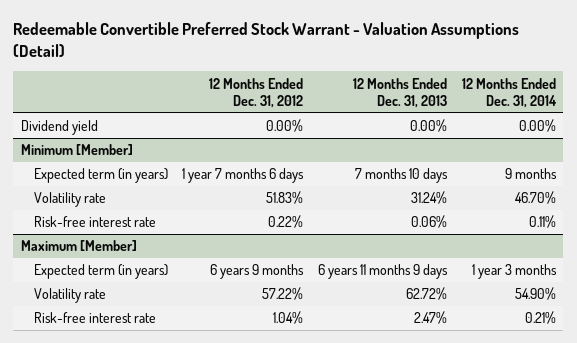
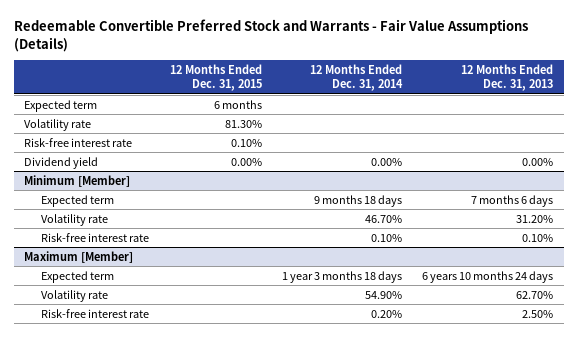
[13,22,520,58] Redeemable Convertible Preferred Stock Warrant - Valuation Assumptions (Detail) -> [13,19,528,52] Redeemable Convertible Preferred Stock and Warrants - Fair Value Assumptions (Details)
[209,77,304,108] 12 Months Ended Dec. 31, 2012 -> none
none -> [169,63,262,92] 12 Months Ended Dec. 31, 2015
none -> [24,99,98,112] Expected term
none -> [24,118,92,131] Volatility rate
none -> [24,137,133,147] Risk-free interest rate
[33,168,168,184] Expected term (in years) -> [41,194,115,207] Expected term
[355,168,449,184] 7 months 10 days -> [471,194,554,207] 7 months 6 days
[505,168,558,180] 9 months -> [314,194,403,207] 9 months 18 days
[411,191,448,205] 31.24% -> [516,214,554,223] 31.20%
[411,215,448,229] 0.06% -> [522,233,554,242] 0.10%
[529,215,557,229] 0.11% -> [371,233,403,242] 0.10%
[33,264,168,280] Expected term (in years) -> [41,270,115,283] Expected term
[318,264,449,280] 6 years 11 months 9 days -> [422,270,554,283] 6 years 10 months 24 days
[472,264,558,280] 1 year 3 months -> [282,270,403,283] 1 year 3 months 18 days
[406,287,448,301] 62.72% -> [516,290,554,299] 62.70%
[414,311,448,325] 2.47% -> [522,309,554,318] 2.50%
[525,311,557,325] 0.21% -> [371,309,403,318] 0.20%

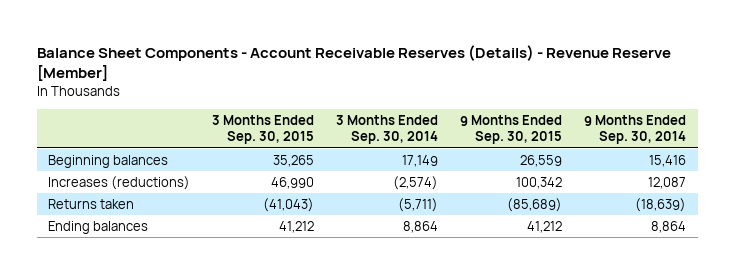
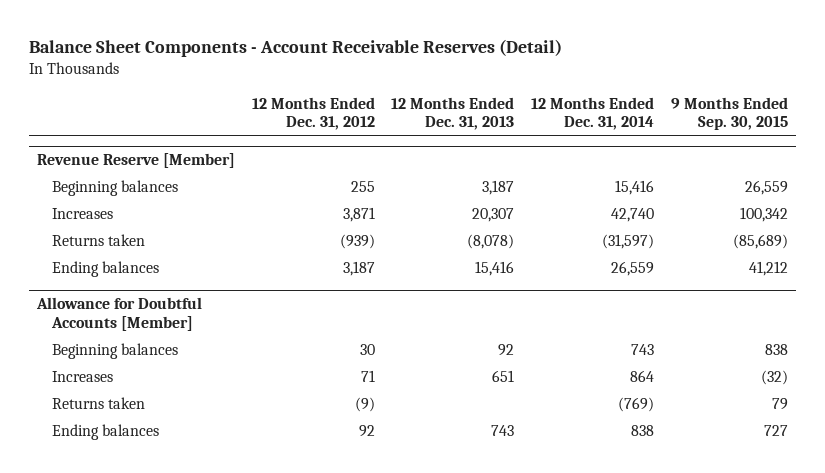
[37,44,672,82] Balance Sheet Components - Account Receivable Reserves (Details) - Revenue Reserve [Member] -> [28,39,562,58] Balance Sheet Components - Account Receivable Reserves (Detail)
[212,115,315,145] 3 Months Ended Sep. 30, 2015 -> none
[336,115,439,145] 3 Months Ended Sep. 30, 2014 -> none
[584,115,687,145] 9 Months Ended Sep. 30, 2014 -> none
none -> [251,96,375,131] 12 Months Ended Dec. 31, 2012
none -> [391,96,515,131] 12 Months Ended Dec. 31, 2013
none -> [530,96,654,131] 12 Months Ended Dec. 31, 2014
none -> [36,153,235,169] Revenue Reserve [Member]
[48,176,191,191] Increases (reductions) -> [52,207,114,219] Increases
none -> [35,297,202,331] Allowance for Doubtful Accounts [Member]
none -> [52,342,179,359] Beginning balances
none -> [52,370,114,382] Increases
none -> [52,396,146,409] Returns taken
none -> [52,423,160,440] Ending balances

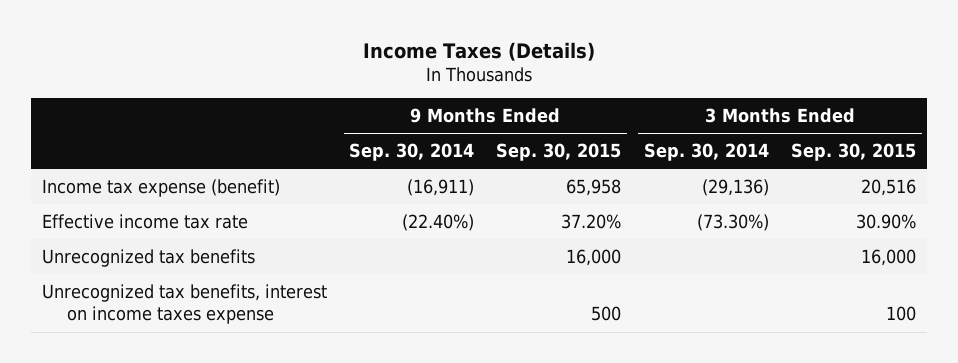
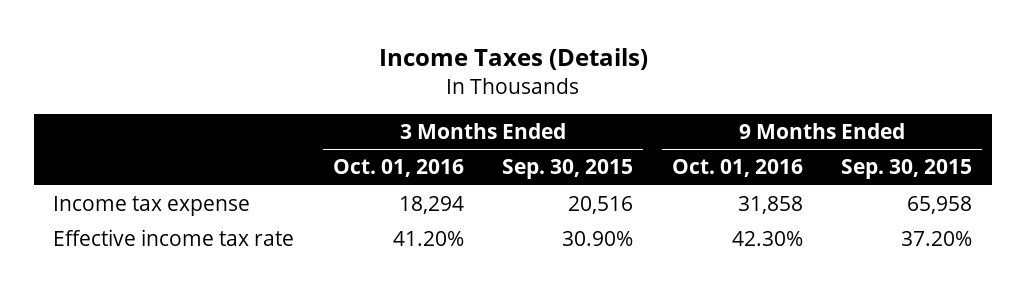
[349,143,475,162] Sep. 30, 2014 -> none
[643,143,769,162] Sep. 30, 2014 -> none
none -> [332,159,464,178] Oct. 01, 2016
none -> [671,159,803,178] Oct. 01, 2016
[41,178,280,197] Income tax expense (benefit) -> [53,195,251,216] Income tax expense
[41,248,255,267] Unrecognized tax benefits -> none
[41,283,327,325] Unrecognized tax benefits, interest on income taxes expense -> none

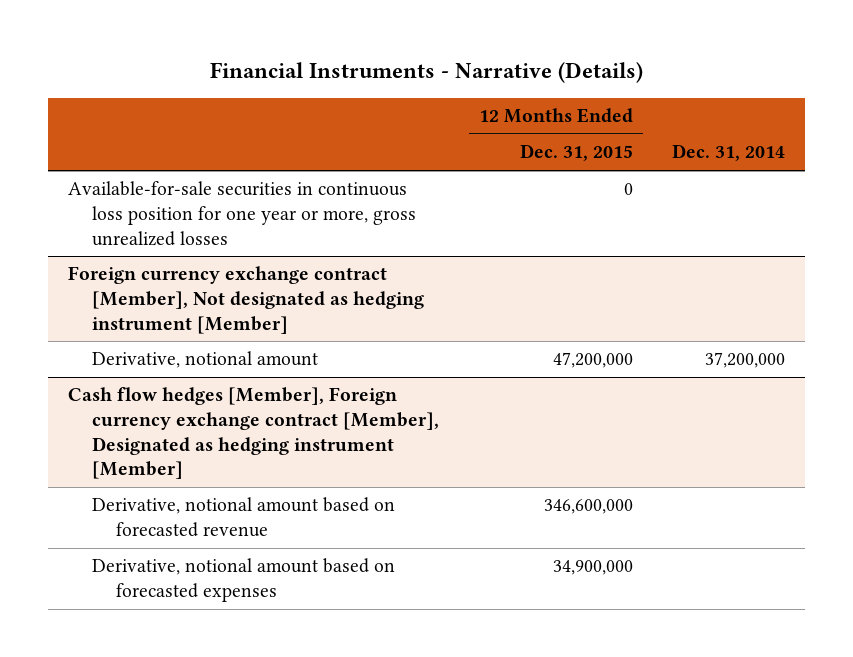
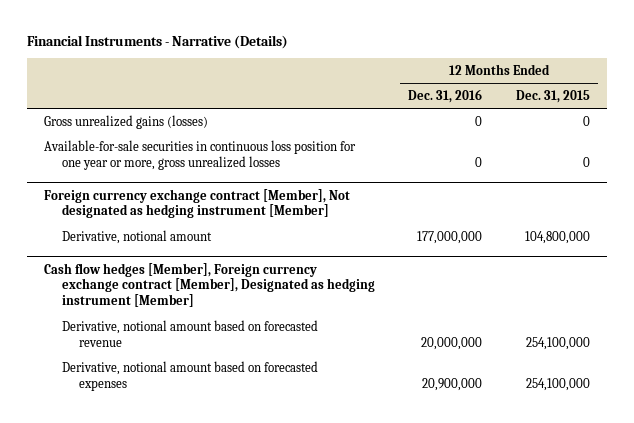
[672,144,786,162] Dec. 31, 2014 -> none
none -> [408,88,483,103] Dec. 31, 2016
none -> [43,114,208,129] Gross unrealized gains (losses)
[552,352,633,369] 47,200,000 -> [524,230,590,244] 104,800,000
[543,499,633,515] 346,600,000 -> [525,336,590,350] 254,100,000
[552,560,633,576] 34,900,000 -> [525,377,590,391] 254,100,000

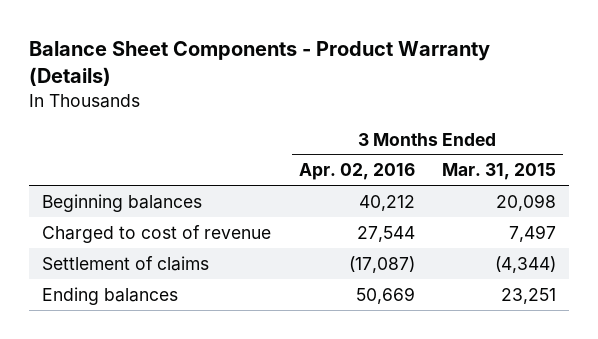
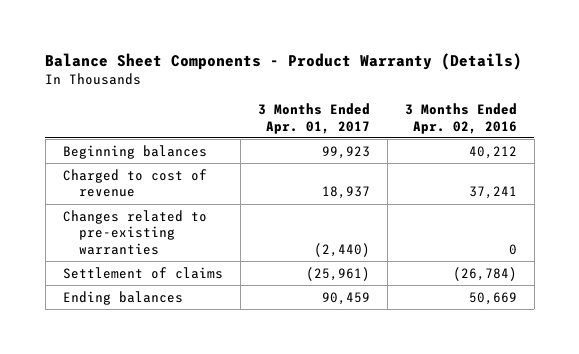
[441,163,556,181] Mar. 31, 2015 -> none
none -> [257,102,370,134] 3 Months Ended Apr. 01, 2017
[356,225,415,242] 27,544 -> [468,186,517,200] 37,241
none -> [62,209,207,256] Changes related to pre-existing warranties
[348,255,415,273] (17,087) -> [452,266,517,281] (26,784)

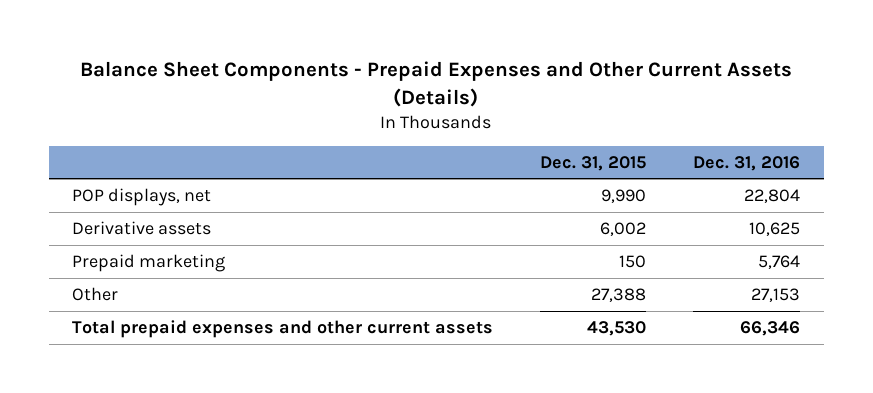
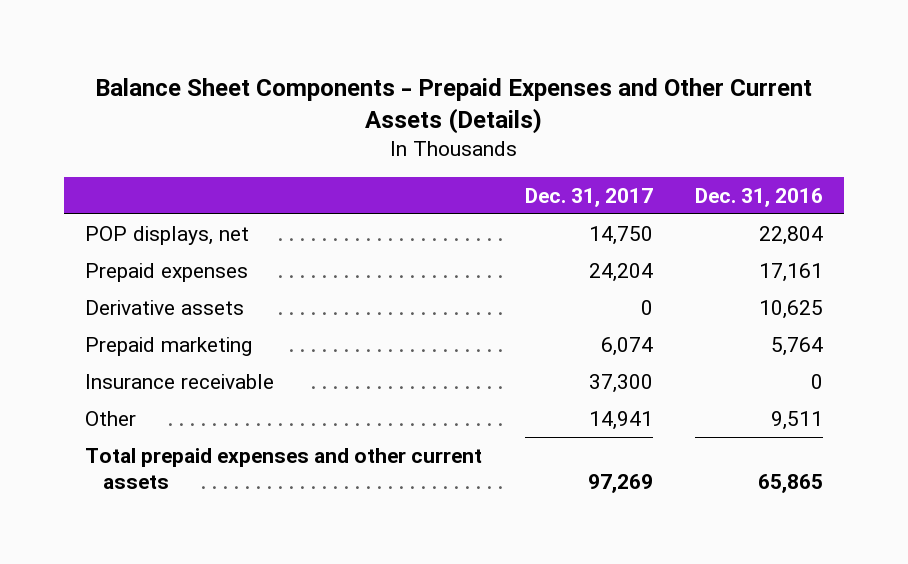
[540,155,647,171] Dec. 31, 2015 -> none
none -> [524,187,653,207] Dec. 31, 2017
none -> [85,262,249,282] Prepaid expenses
none -> [85,373,275,389] Insurance receivable
[751,287,801,302] 27,153 -> [771,410,824,430] 9,511
[740,320,801,336] 66,346 -> [758,473,824,493] 65,865

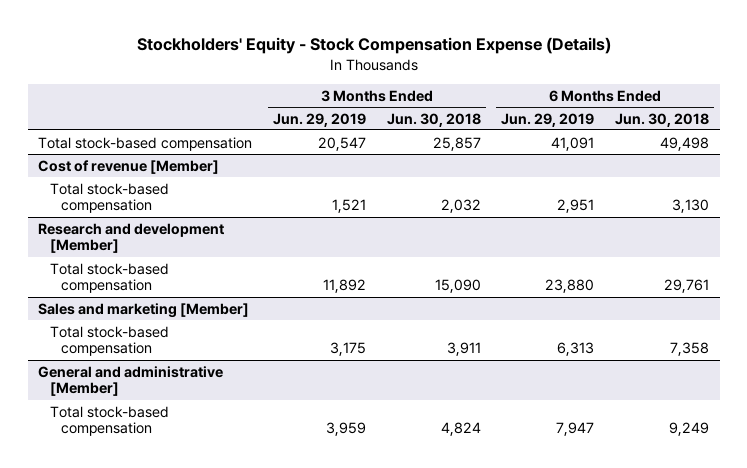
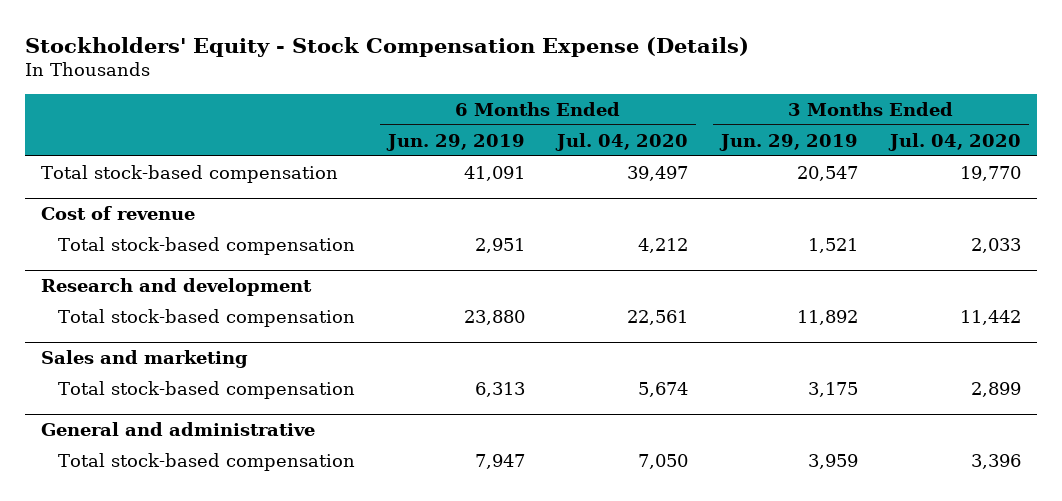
[386,112,481,127] Jun. 30, 2018 -> none
[615,112,710,127] Jun. 30, 2018 -> none
none -> [555,132,689,151] Jul. 04, 2020
none -> [888,132,1022,151] Jul. 04, 2020
[38,159,220,174] Cost of revenue [Member] -> [41,206,196,221] Cost of revenue
[38,222,225,254] Research and development [Member] -> [41,278,313,297] Research and development
[38,302,250,318] Sales and marketing [Member] -> [41,350,249,369] Sales and marketing
[38,365,224,397] General and administrative [Member] -> [41,422,316,437] General and administrative

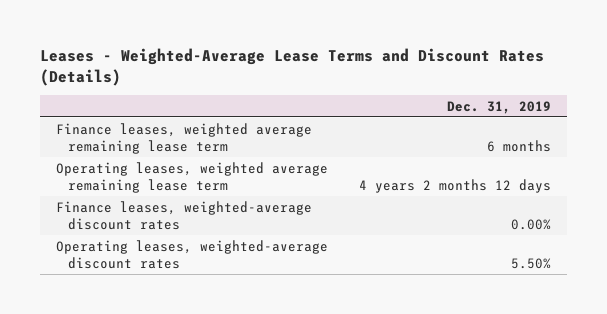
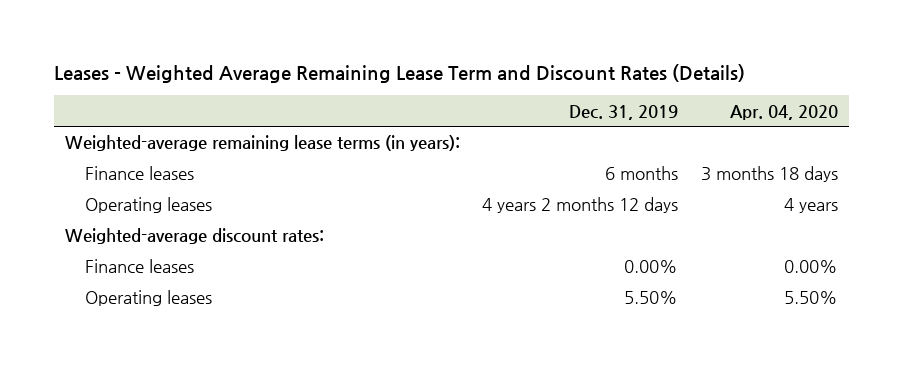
[39,47,544,86] Leases - Weighted-Average Lease Terms and Discount Rates (Details) -> [53,64,745,84] Leases - Weighted Average Remaining Lease Term and Discount Rates (Details)
none -> [729,104,838,120] Apr. 04, 2020
none -> [64,135,460,152] Weighted-average remaining lease terms (in years):
[55,122,312,154] Finance leases, weighted average remaining lease term -> [85,166,195,181] Finance leases
[55,161,328,193] Operating leases, weighted average remaining lease term -> [85,197,213,214] Operating leases
none -> [64,228,324,245] Weighted-average discount rates:
[55,200,312,230] Finance leases, weighted-average discount rates -> [85,259,195,274] Finance leases
[55,239,328,269] Operating leases, weighted-average discount rates -> [85,290,213,307] Operating leases

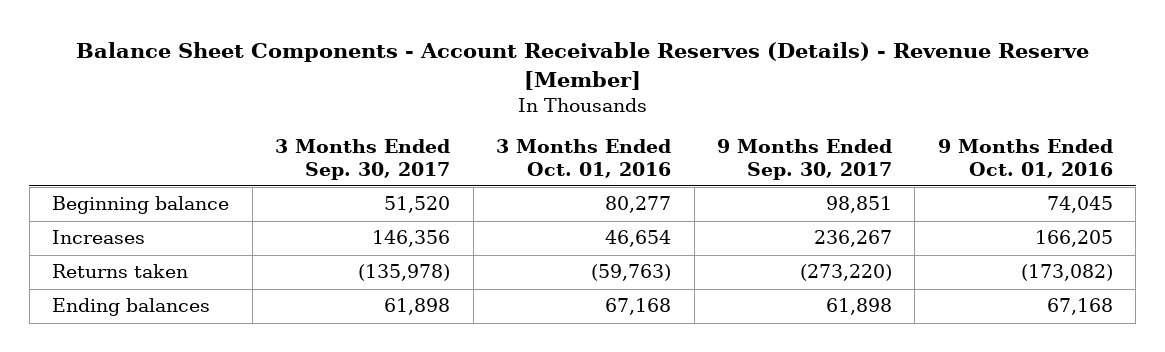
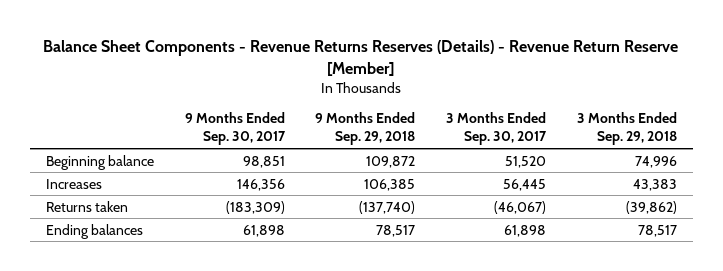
[75,42,1089,90] Balance Sheet Components - Account Receivable Reserves (Details) - Revenue Reserve [Member] -> [43,39,679,76] Balance Sheet Components - Revenue Returns Reserves (Details) - Revenue Return Reserve [Member]
[496,139,672,178] 3 Months Ended Oct. 01, 2016 -> none
[937,139,1113,178] 9 Months Ended Oct. 01, 2016 -> none
none -> [315,112,416,146] 9 Months Ended Sep. 29, 2018
none -> [577,112,678,146] 3 Months Ended Sep. 29, 2018
[372,230,451,248] 146,356 -> [503,178,547,191] 56,445
[814,230,893,248] 236,267 -> [236,178,285,191] 146,356
[358,264,451,282] (135,978) -> [494,200,547,214] (46,067)
[800,264,893,282] (273,220) -> [225,200,285,214] (183,309)

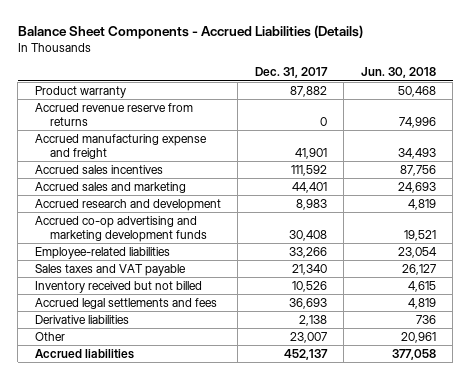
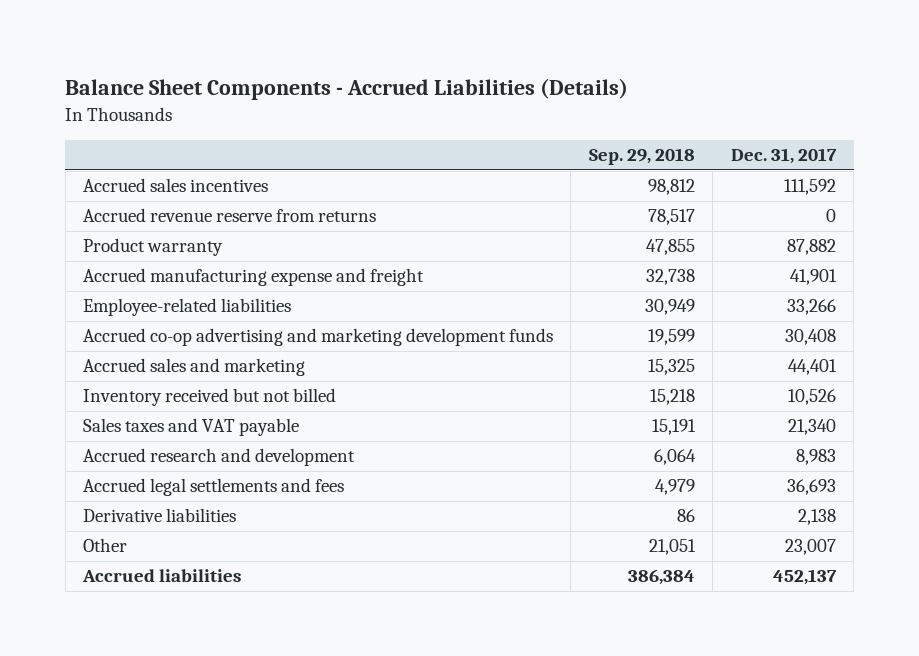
[360,67,436,79] Jun. 30, 2018 -> none
none -> [588,148,695,166] Sep. 29, 2018
[34,164,163,174] Accrued sales incentives -> [83,178,269,193] Accrued sales incentives
[34,85,126,98] Product warranty -> [83,238,224,257] Product warranty
[34,215,208,242] Accrued co-op advertising and marketing development funds -> [83,328,554,347] Accrued co-op advertising and marketing development funds
[34,181,186,193] Accrued sales and marketing -> [83,358,306,377] Accrued sales and marketing
[34,263,186,276] Sales taxes and VAT payable -> [83,418,300,437] Sales taxes and VAT payable
[34,198,221,211] Accrued research and development -> [83,448,356,467] Accrued research and development

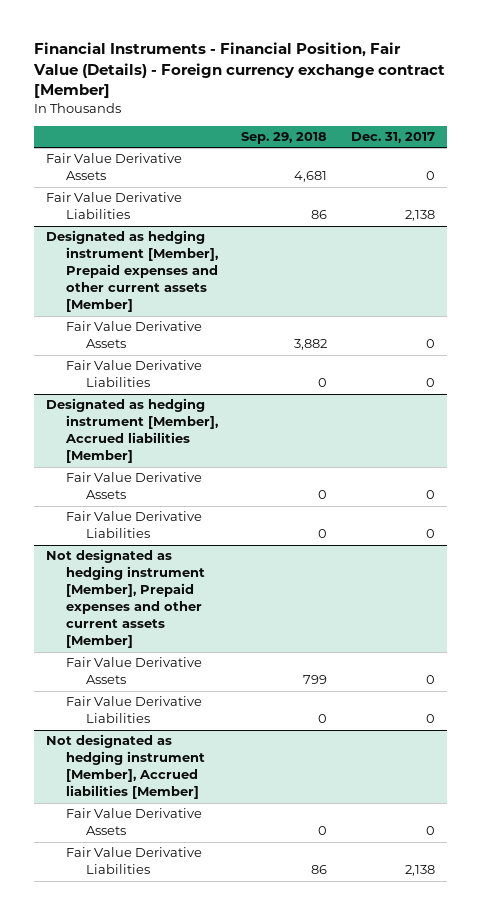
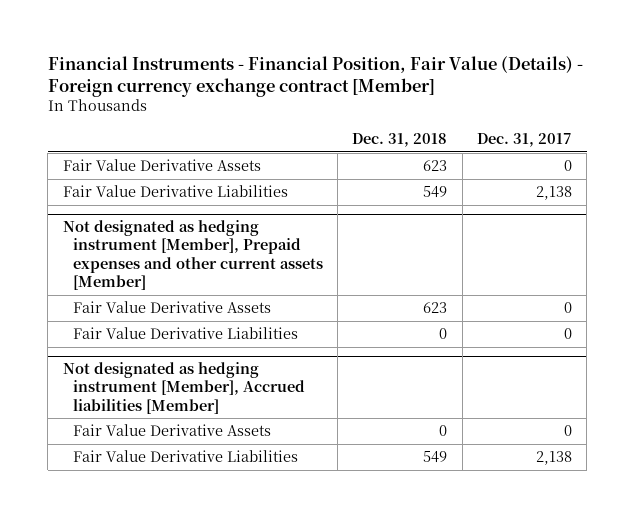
[241,132,328,145] Sep. 29, 2018 -> none
none -> [352,132,448,147] Dec. 31, 2018
[45,230,218,313] Designated as hedging instrument [Member], Prepaid expenses and other current assets [Member] -> none
[65,321,202,349] Fair Value Derivative Assets -> none
[65,360,202,388] Fair Value Derivative Liabilities -> none
[45,398,218,464] Designated as hedging instrument [Member], Accrued liabilities [Member] -> none
[65,472,202,500] Fair Value Derivative Assets -> none
[65,511,202,539] Fair Value Derivative Liabilities -> none

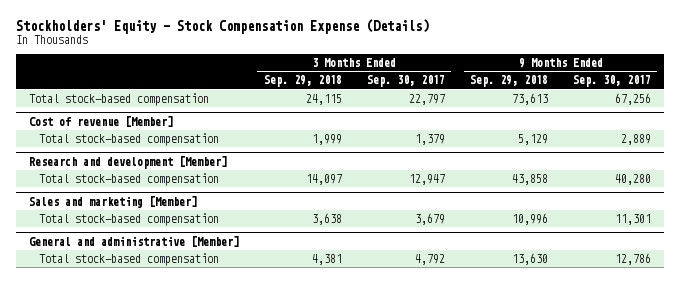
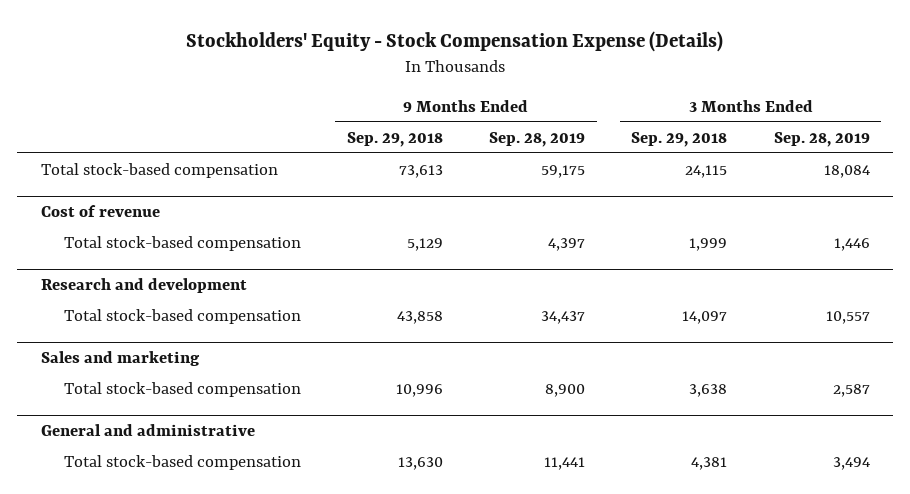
[366,75,445,88] Sep. 30, 2017 -> none
[573,75,652,88] Sep. 30, 2017 -> none
none -> [489,131,586,147] Sep. 28, 2019
none -> [773,131,870,147] Sep. 28, 2019
[28,116,173,128] Cost of revenue [Member] -> [40,205,160,218] Cost of revenue
[28,156,227,170] Research and development [Member] -> [40,278,247,294] Research and development
[28,196,197,209] Sales and marketing [Member] -> [40,351,200,367] Sales and marketing
[28,236,239,248] General and administrative [Member] -> [40,424,255,437] General and administrative

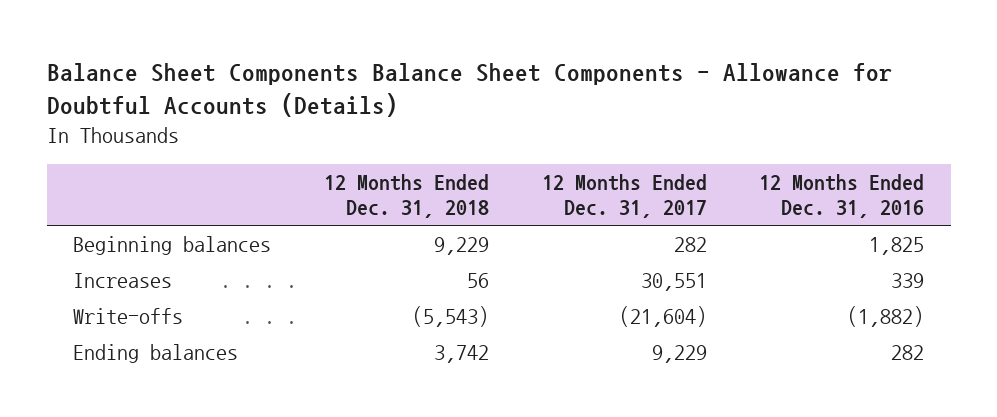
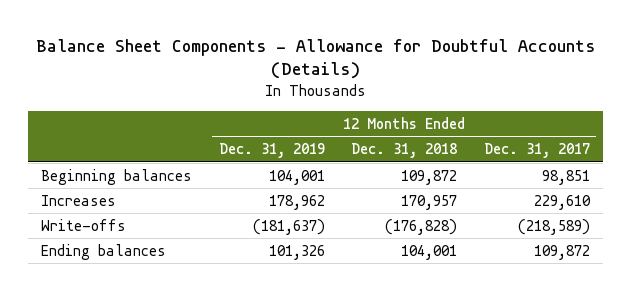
[46,63,892,118] Balance Sheet Components Balance Sheet Components - Allowance for Doubtful Accounts (Details) -> [35,38,595,80] Balance Sheet Components - Allowance for Doubtful Accounts (Details)
[759,173,925,219] 12 Months Ended Dec. 31, 2016 -> none
none -> [218,143,325,159] Dec. 31, 2019
[433,237,489,256] 9,229 -> [401,169,458,185] 109,872
[673,237,707,253] 282 -> [541,169,590,185] 98,851
[466,273,489,289] 56 -> [401,194,458,210] 170,957
[640,273,707,292] 30,551 -> [533,194,591,210] 229,610
[411,306,489,328] (5,543) -> [385,218,458,235] (176,828)
[618,306,707,328] (21,604) -> [517,218,590,235] (218,589)
[433,345,489,364] 3,742 -> [401,244,458,260] 104,001
[651,345,707,364] 9,229 -> [533,244,590,260] 109,872

